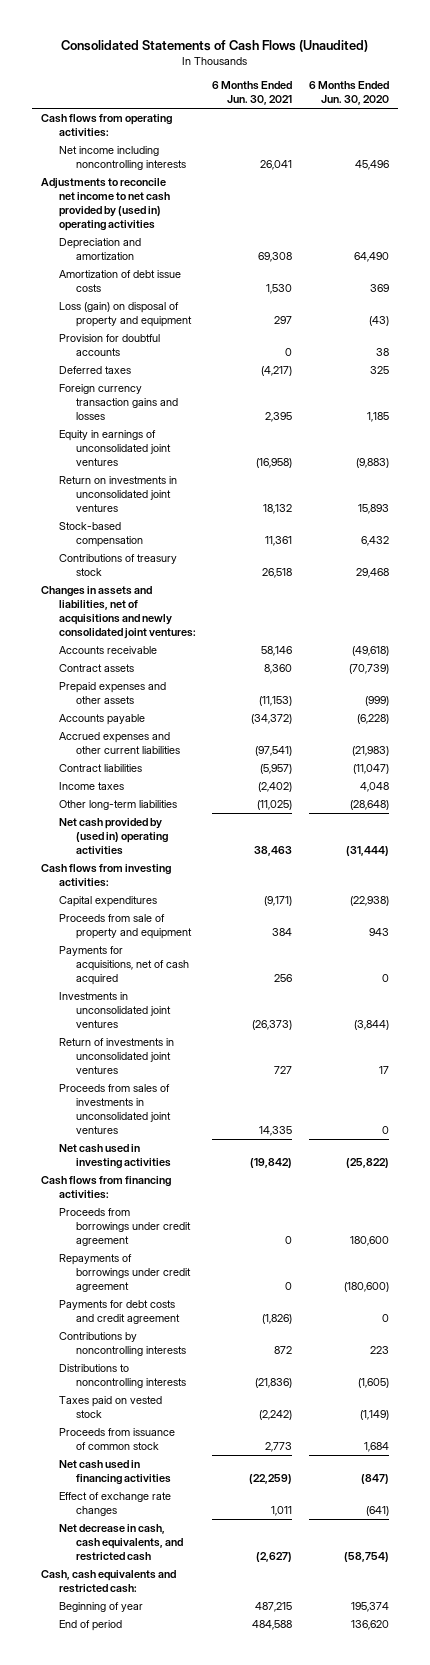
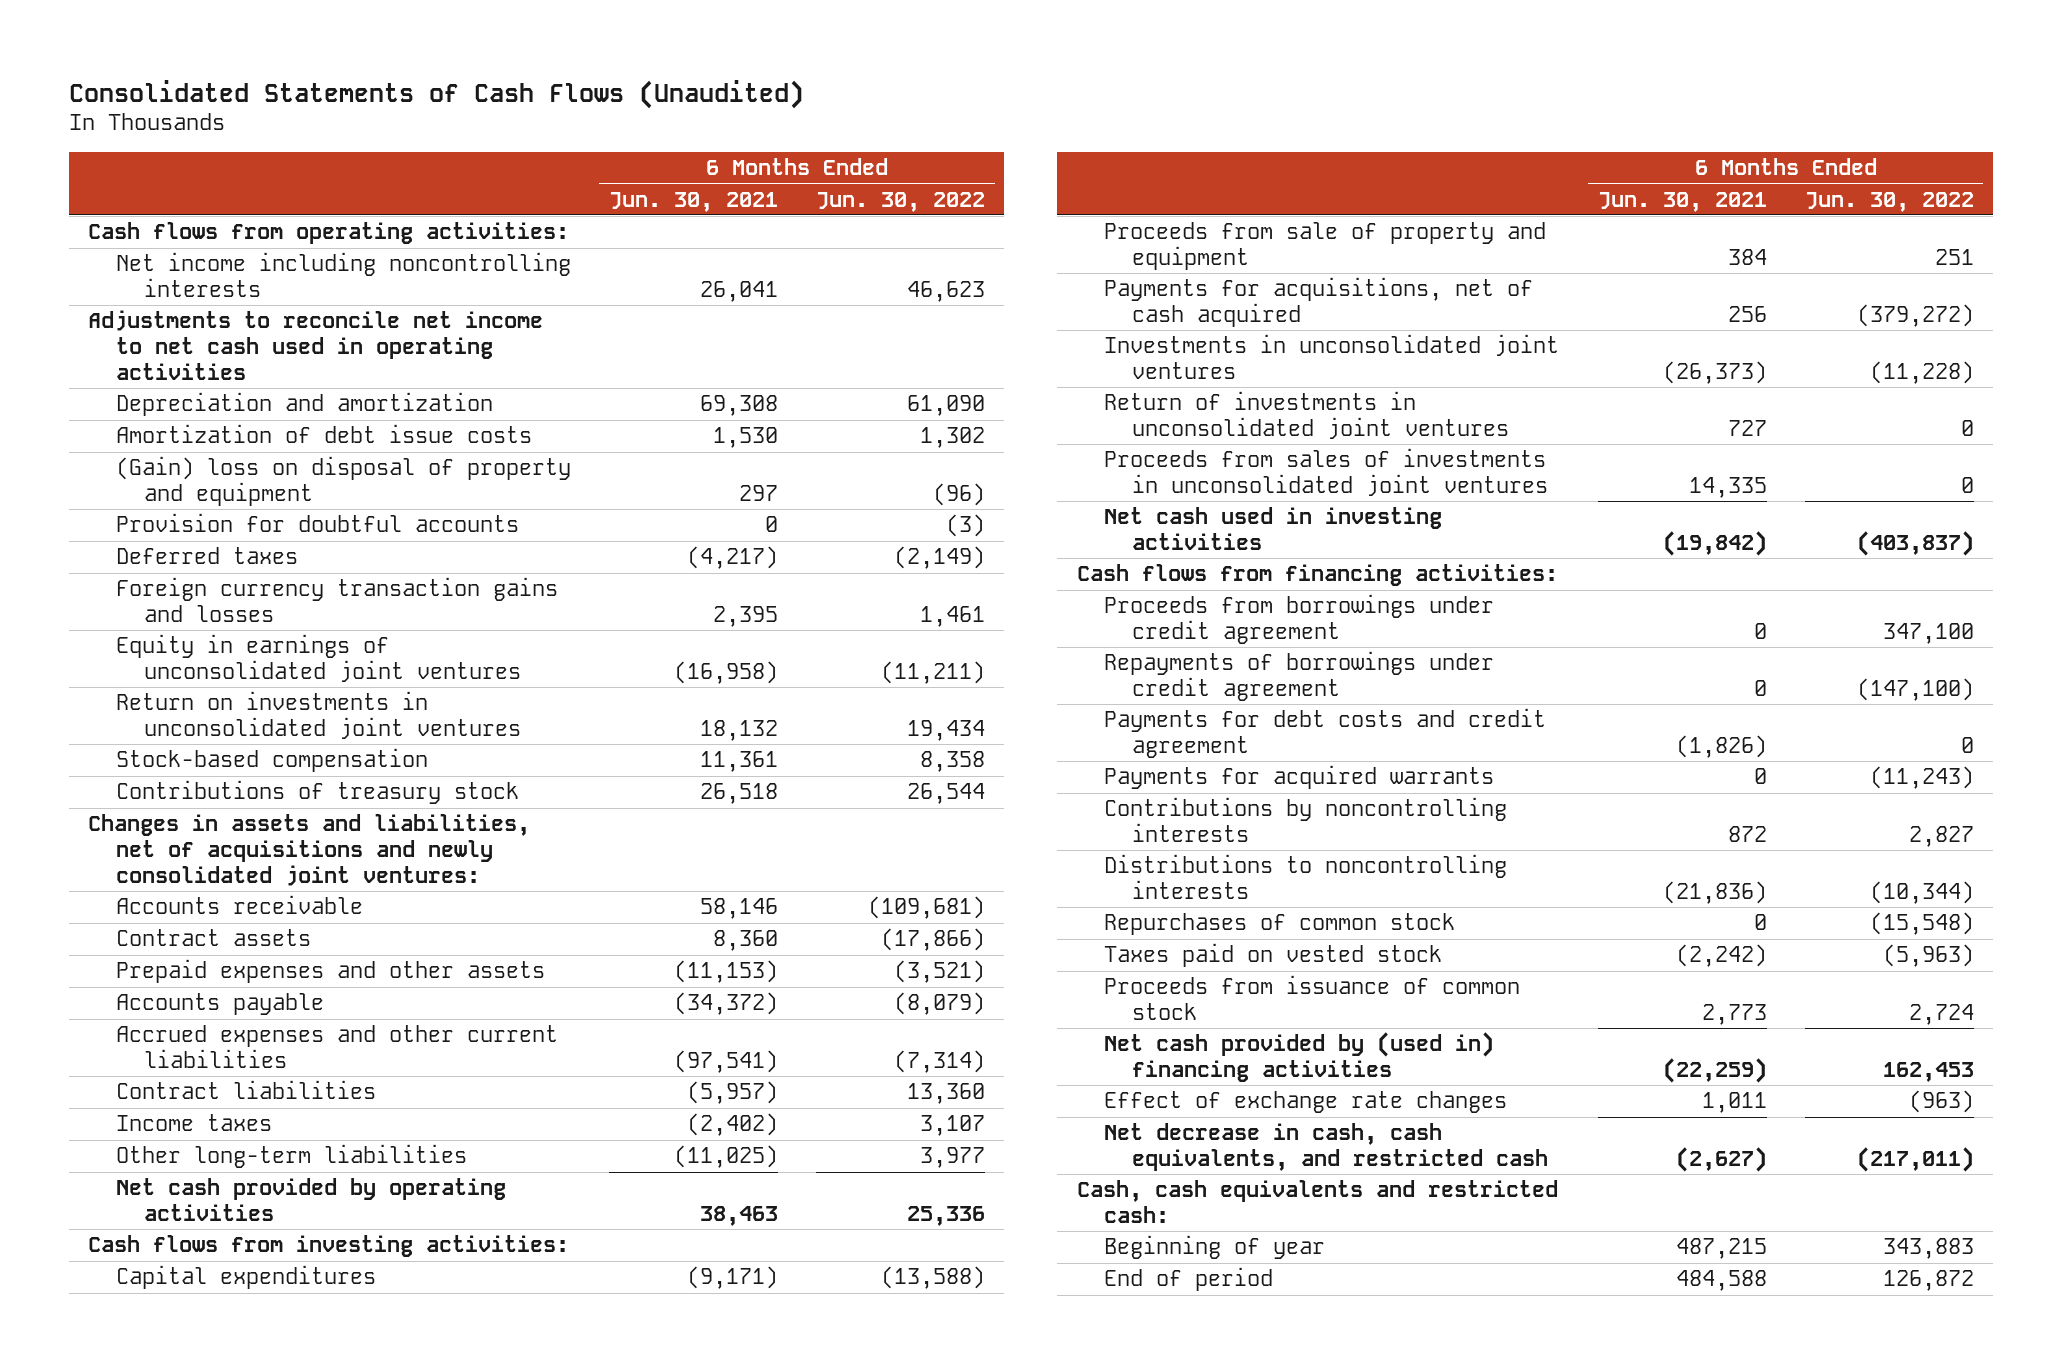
[309,80,390,106] 6 Months Ended Jun. 30, 2020 -> none
none -> [816,191,986,212] Jun. 30, 2022
[40,178,170,232] Adjustments to reconcile net income to net cash provided by (used in) operating activities -> [87,310,543,380] Adjustments to reconcile net income to net cash used in operating activities
[58,302,193,328] Loss (gain) on disposal of property and equipment -> [115,456,571,506] (Gain) loss on disposal of property and equipment
[58,818,169,856] Net cash provided by (used in) operating activities -> [115,1178,506,1221] Net cash provided by operating activities
none -> [1104,765,1495,790] Payments for acquired warrants
none -> [1104,913,1456,936] Repurchases of common stock
[58,1460,172,1486] Net cash used in financing activities -> [1104,1032,1495,1082] Net cash provided by (used in) financing activities

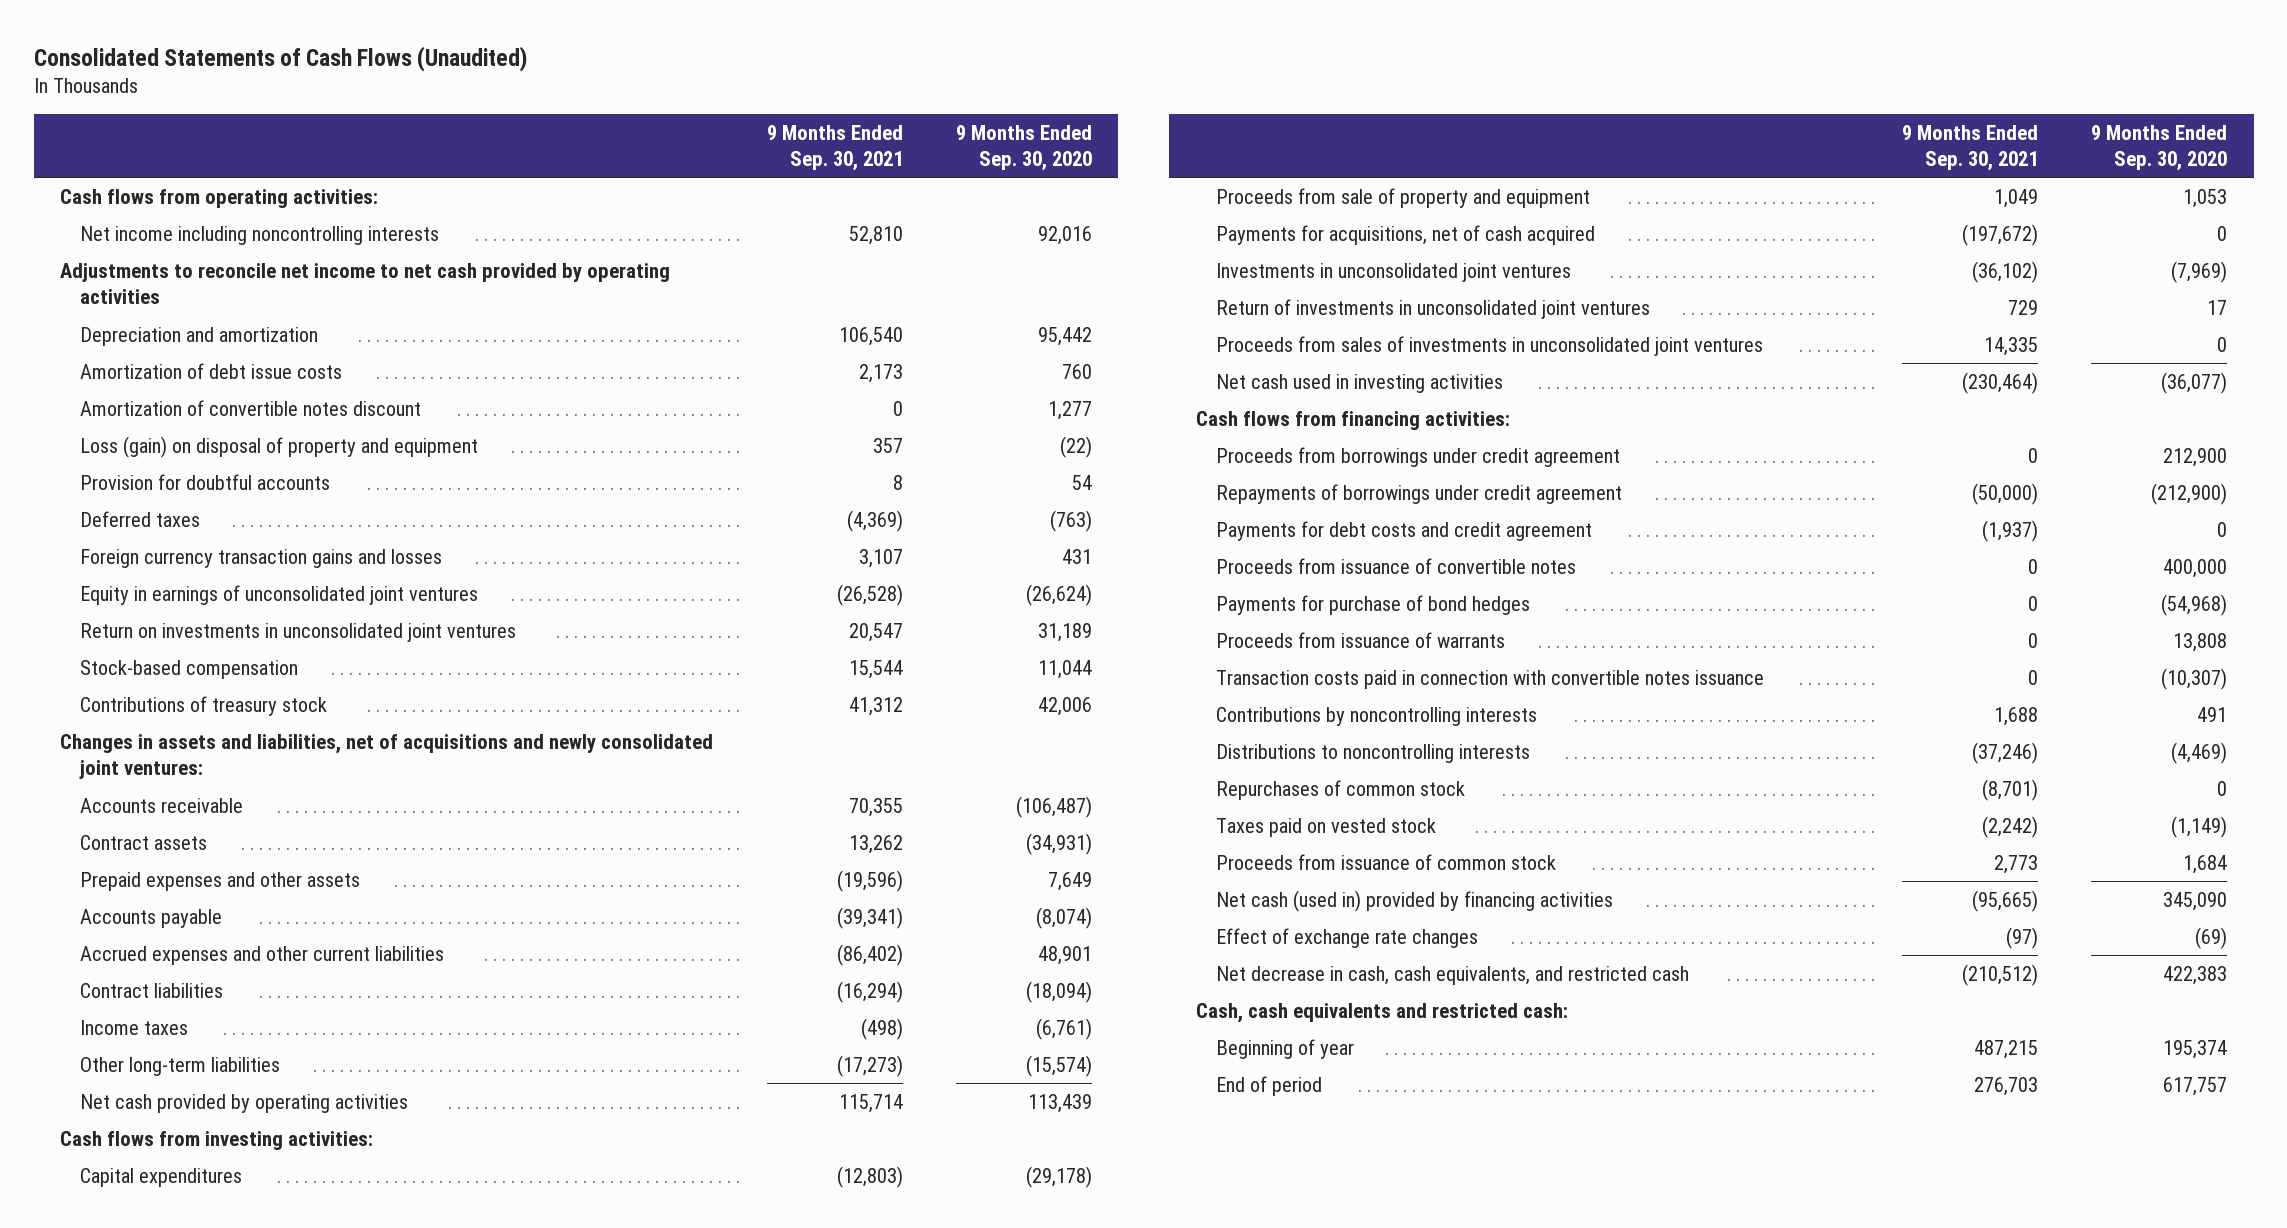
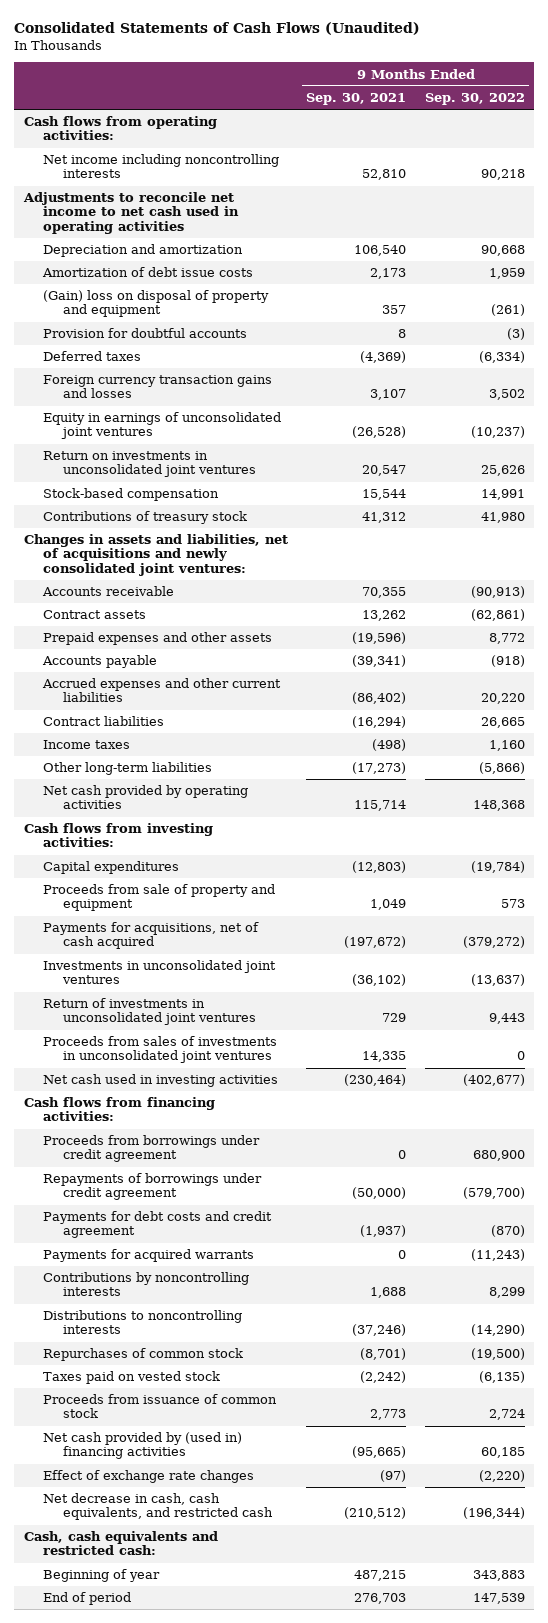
[955,124,1092,171] 9 Months Ended Sep. 30, 2020 -> none
none -> [424,92,525,105] Sep. 30, 2022
[60,262,671,305] Adjustments to reconcile net income to net cash provided by operating activities -> [22,192,240,234] Adjustments to reconcile net income to net cash used in operating activities
[80,399,422,416] Amortization of convertible notes discount -> none
[80,435,479,458] Loss (gain) on disposal of property and equipment -> [43,290,270,318] (Gain) loss on disposal of property and equipment
[1215,557,1576,574] Proceeds from issuance of convertible notes -> none
[1215,594,1530,615] Payments for purchase of bond hedges -> none
[1215,631,1505,648] Proceeds from issuance of warrants -> none
[1215,669,1764,689] Transaction costs paid in connection with convertible notes issuance -> none
none -> [43,1249,255,1263] Payments for acquired warrants
[1215,889,1613,912] Net cash (used in) provided by financing activities -> [43,1432,243,1460] Net cash provided by (used in) financing activities

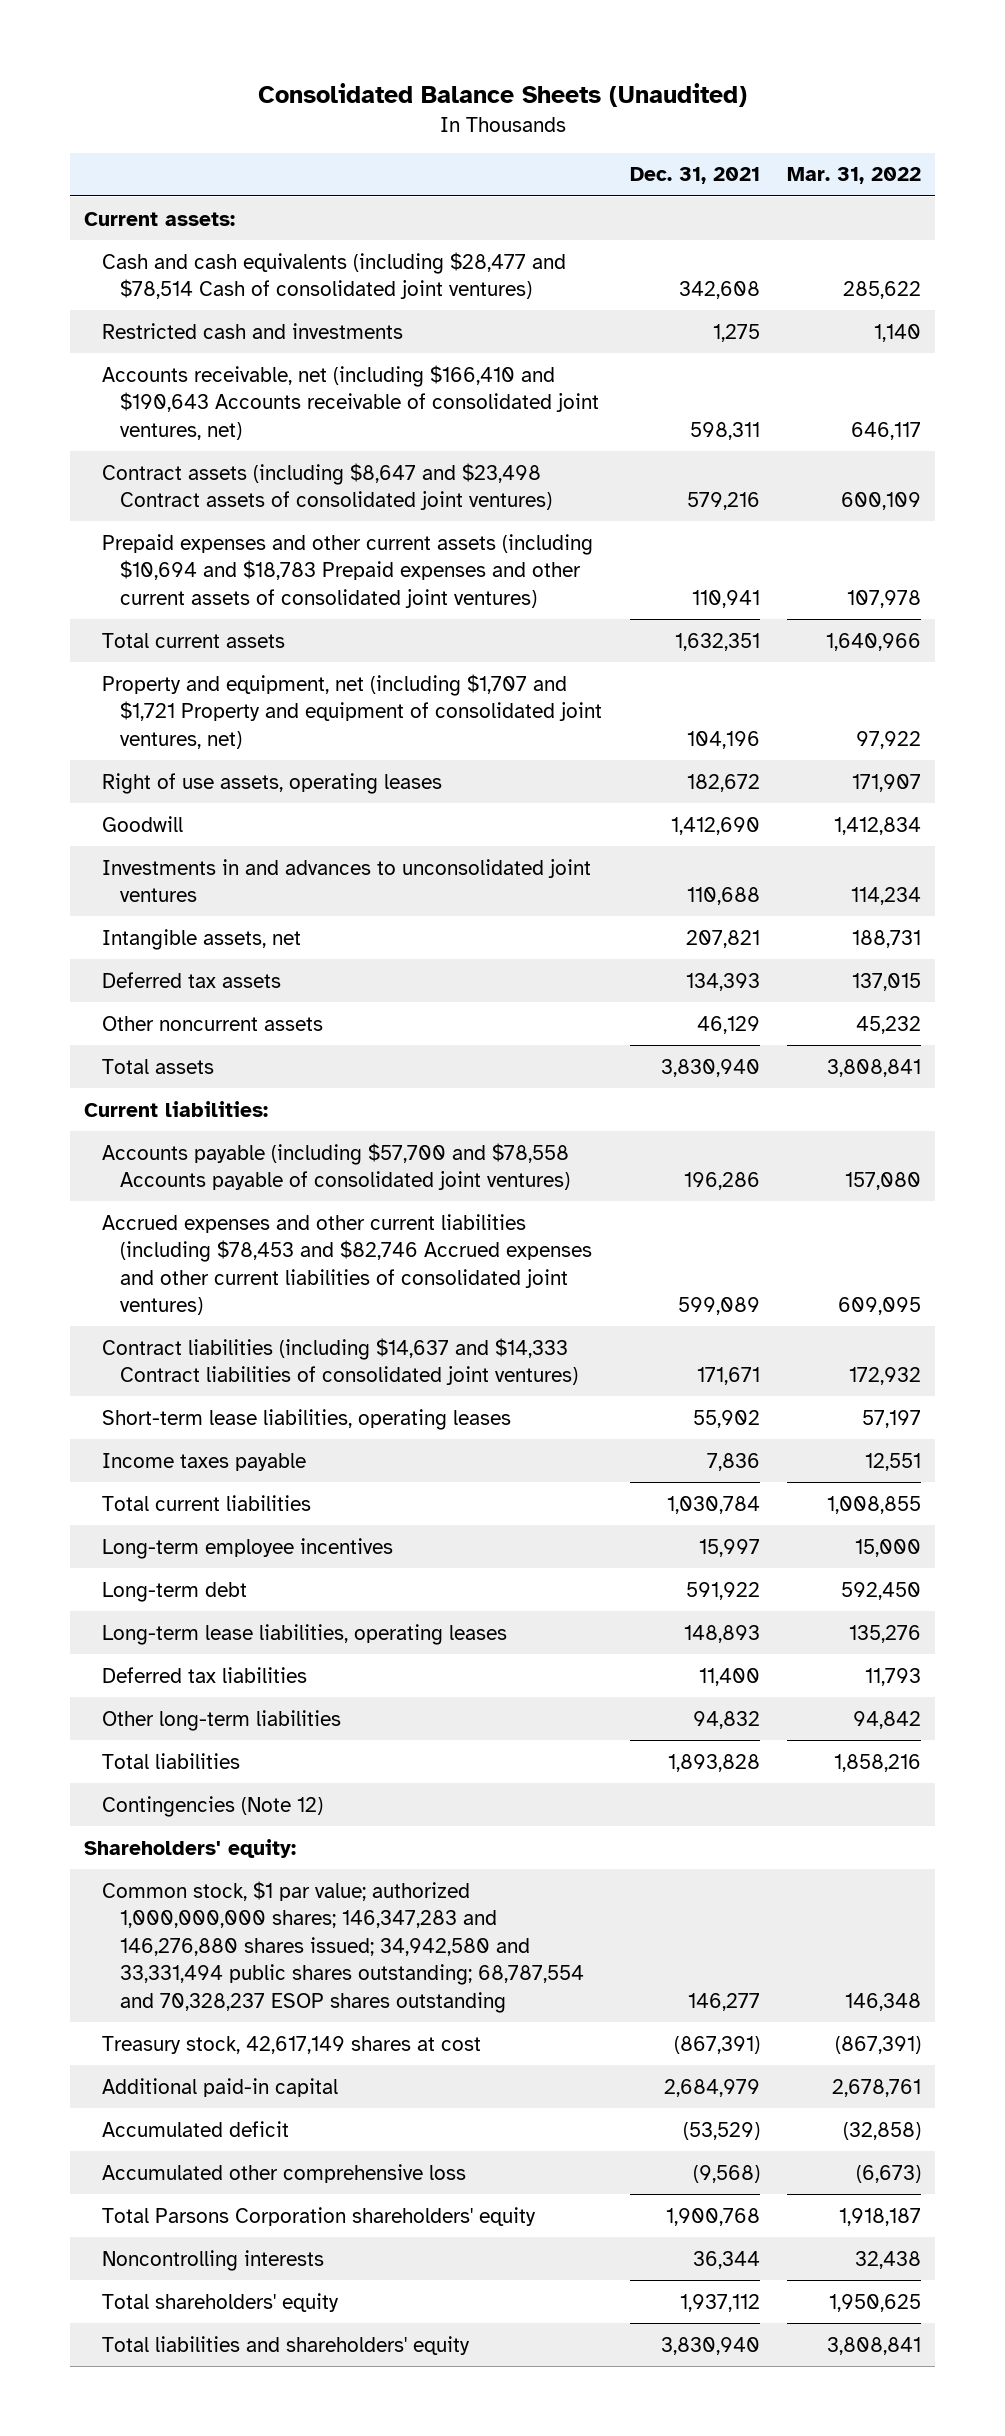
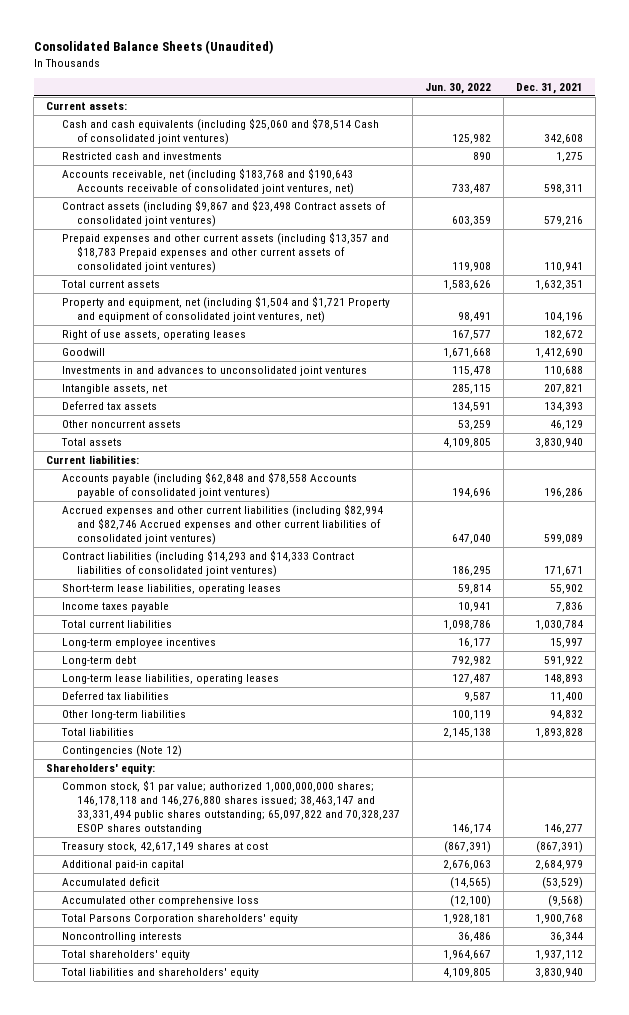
[787,167,922,185] Mar. 31, 2022 -> none
none -> [424,82,491,94] Jun. 30, 2022
[101,251,566,300] Cash and cash equivalents (including $28,477 and $78,514 Cash of consolidated joint ventures) -> [61,117,379,146] Cash and cash equivalents (including $25,060 and $78,514 Cash of consolidated joint ventures)
[101,364,599,440] Accounts receivable, net (including $166,410 and $190,643 Accounts receivable of consolidated joint ventures, net) -> [61,167,355,196] Accounts receivable, net (including $183,768 and $190,643 Accounts receivable of consolidated joint ventures, net)
[101,462,552,511] Contract assets (including $8,647 and $23,498 Contract assets of consolidated joint ventures) -> [61,199,386,228] Contract assets (including $9,867 and $23,498 Contract assets of consolidated joint ventures)
[101,533,593,608] Prepaid expenses and other current assets (including $10,694 and $18,783 Prepaid expenses and other current assets of consolidated joint ventures) -> [61,231,389,274] Prepaid expenses and other current assets (including $13,357 and $18,783 Prepaid expenses and other current assets of consolidated joint ventures)
[101,673,602,749] Property and equipment, net (including $1,707 and $1,721 Property and equipment of consolidated joint ventures, net) -> [61,295,390,324] Property and equipment, net (including $1,504 and $1,721 Property and equipment of consolidated joint ventures, net)
[101,1142,570,1191] Accounts payable (including $57,700 and $78,558 Accounts payable of consolidated joint ventures) -> [61,471,357,500] Accounts payable (including $62,848 and $78,558 Accounts payable of consolidated joint ventures)
[101,1213,592,1316] Accrued expenses and other current liabilities (including $78,453 and $82,746 Accrued expenses and other current liabilities of consolidated joint ventures) -> [61,503,383,546] Accrued expenses and other current liabilities (including $82,994 and $82,746 Accrued expenses and other current liabilities of consolidated joint ventures)
[101,1337,578,1386] Contract liabilities (including $14,637 and $14,333 Contract liabilities of consolidated joint ventures) -> [61,549,354,578] Contract liabilities (including $14,293 and $14,333 Contract liabilities of consolidated joint ventures)
[101,1880,584,2013] Common stock, $1 par value; authorized 1,000,000,000 shares; 146,347,283 and 146,276,880 shares issued; 34,942,580 and 33,331,494 public shares outstanding; 68,787,554 and 70,328,237 ESOP shares outstanding -> [61,779,401,835] Common stock, $1 par value; authorized 1,000,000,000 shares; 146,178,118 and 146,276,880 shares issued; 38,463,147 and 33,331,494 public shares outstanding; 65,097,822 and 70,328,237 ESOP shares outstanding

